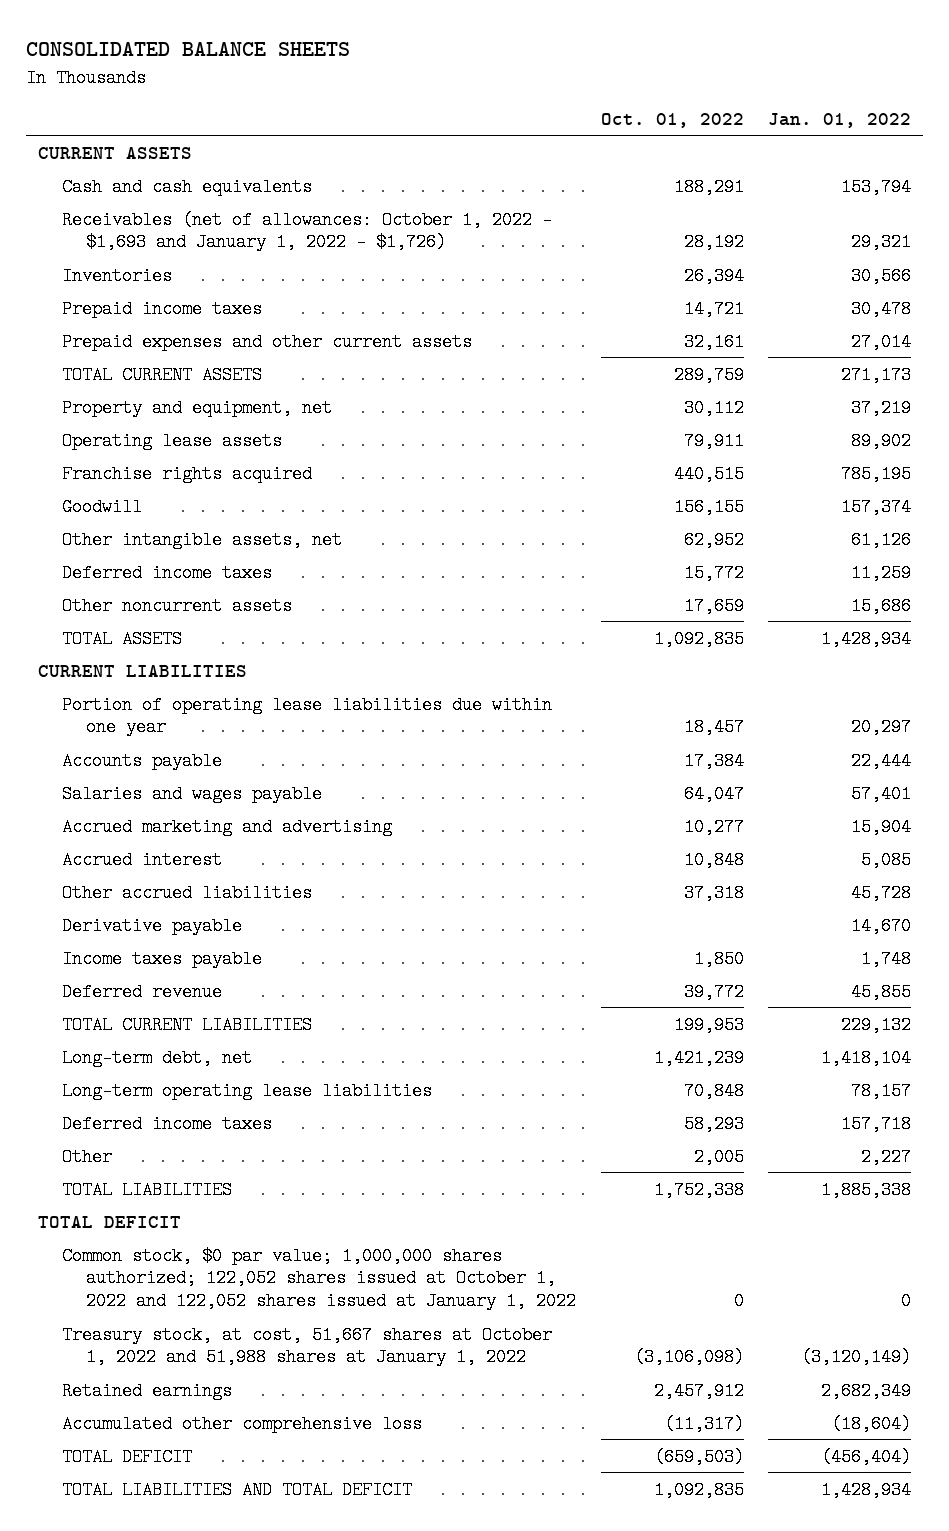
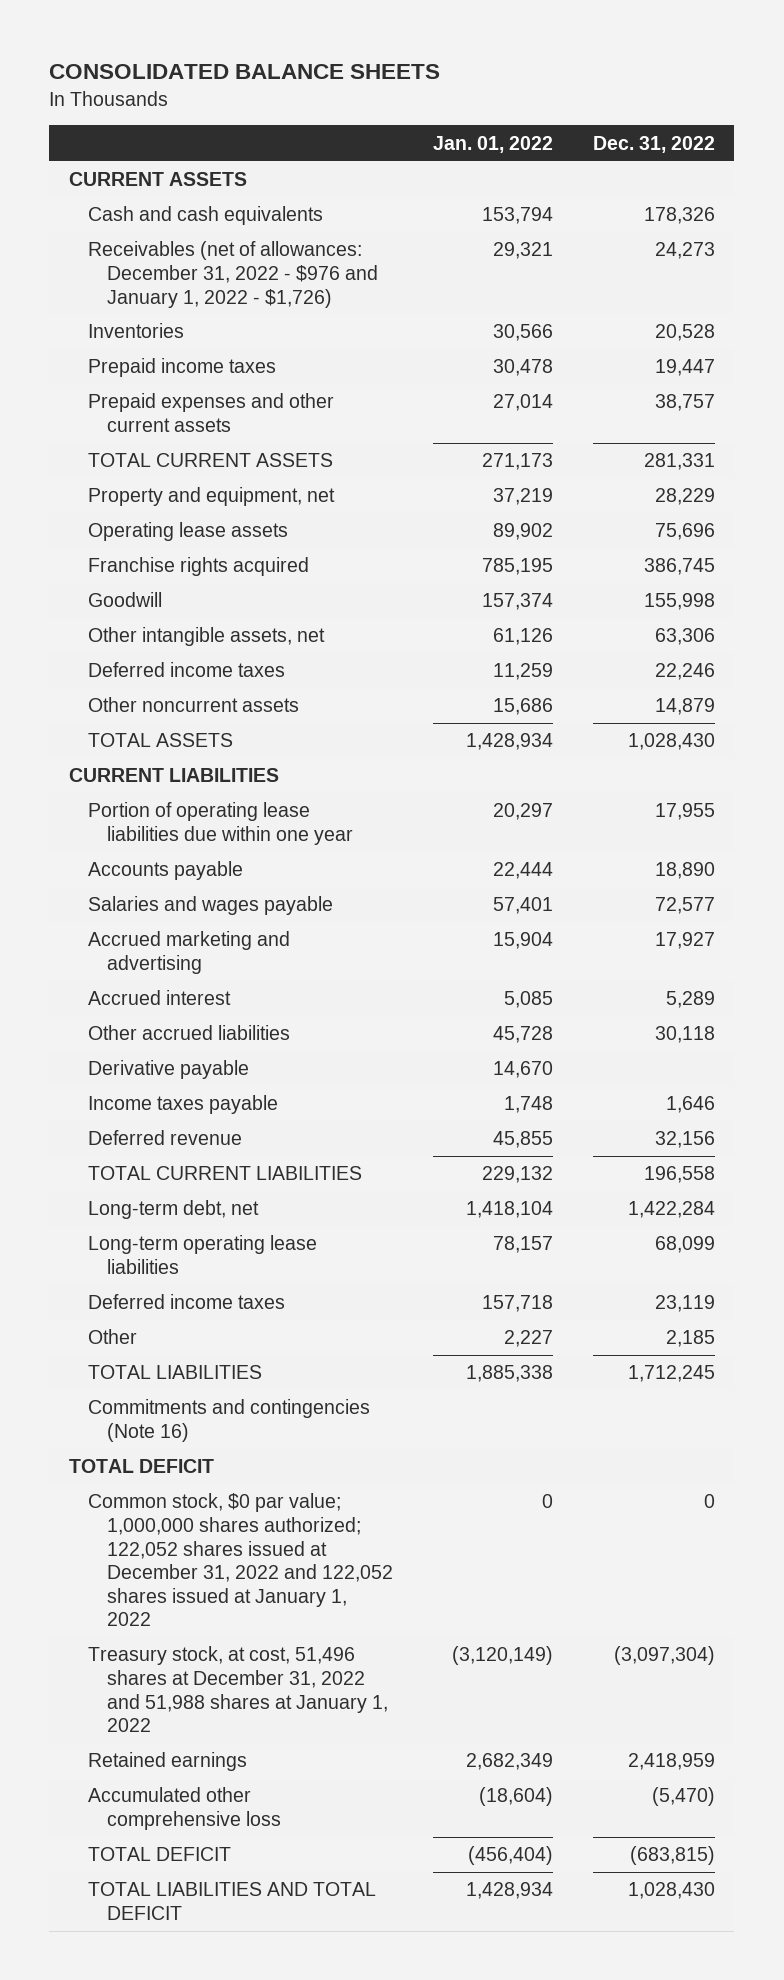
[600,112,744,128] Oct. 01, 2022 -> none
none -> [592,135,715,153] Dec. 31, 2022
[62,210,553,252] Receivables (net of allowances: October 1, 2022 - $1,693 and January 1, 2022 - $1,726) -> [88,241,379,308] Receivables (net of allowances: December 31, 2022 - $976 and January 1, 2022 - $1,726)
none -> [88,1399,371,1442] Commitments and contingencies (Note 16)
[62,1246,577,1311] Common stock, $0 par value; 1,000,000 shares authorized; 122,052 shares issued at October 1, 2022 and 122,052 shares issued at January 1, 2022 -> [88,1493,394,1627] Common stock, $0 par value; 1,000,000 shares authorized; 122,052 shares issued at December 31, 2022 and 122,052 shares issued at January 1, 2022
[62,1325,553,1367] Treasury stock, at cost, 51,667 shares at October 1, 2022 and 51,988 shares at January 1, 2022 -> [88,1646,389,1733] Treasury stock, at cost, 51,496 shares at December 31, 2022 and 51,988 shares at January 1, 2022

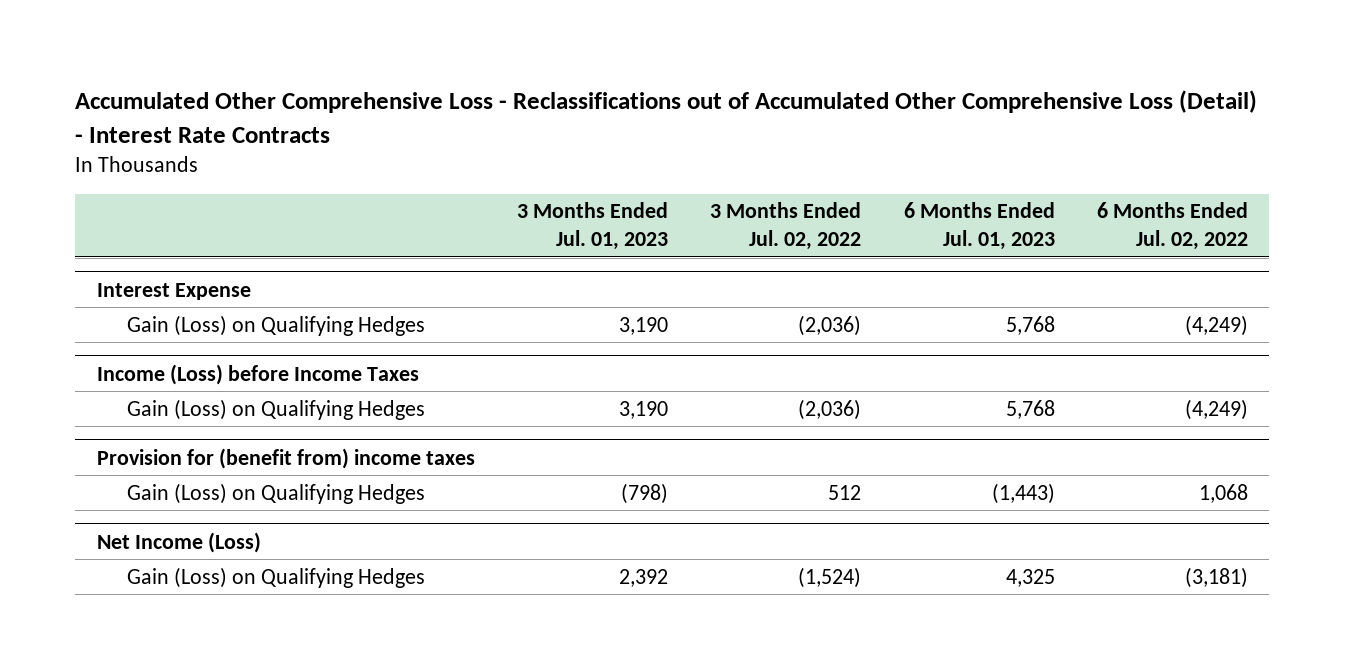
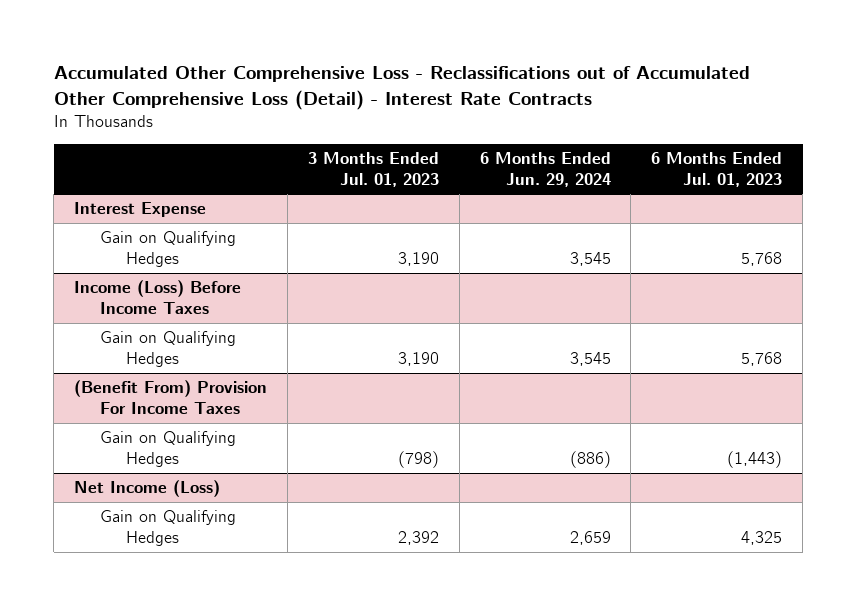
[710,202,862,250] 3 Months Ended Jul. 02, 2022 -> none
[1097,202,1249,250] 6 Months Ended Jul. 02, 2022 -> none
none -> [479,151,611,187] 6 Months Ended Jun. 29, 2024
[127,314,426,336] Gain (Loss) on Qualifying Hedges -> [100,231,237,267] Gain on Qualifying Hedges
[96,363,419,385] Income (Loss) before Income Taxes -> [74,280,242,314] Income (Loss) Before Income Taxes
[127,398,426,420] Gain (Loss) on Qualifying Hedges -> [100,331,237,367] Gain on Qualifying Hedges
[96,447,475,469] Provision for (benefit from) income taxes -> [74,380,268,414] (Benefit From) Provision For Income Taxes
[127,482,426,504] Gain (Loss) on Qualifying Hedges -> [100,431,237,467] Gain on Qualifying Hedges
[127,566,426,588] Gain (Loss) on Qualifying Hedges -> [100,510,237,546] Gain on Qualifying Hedges

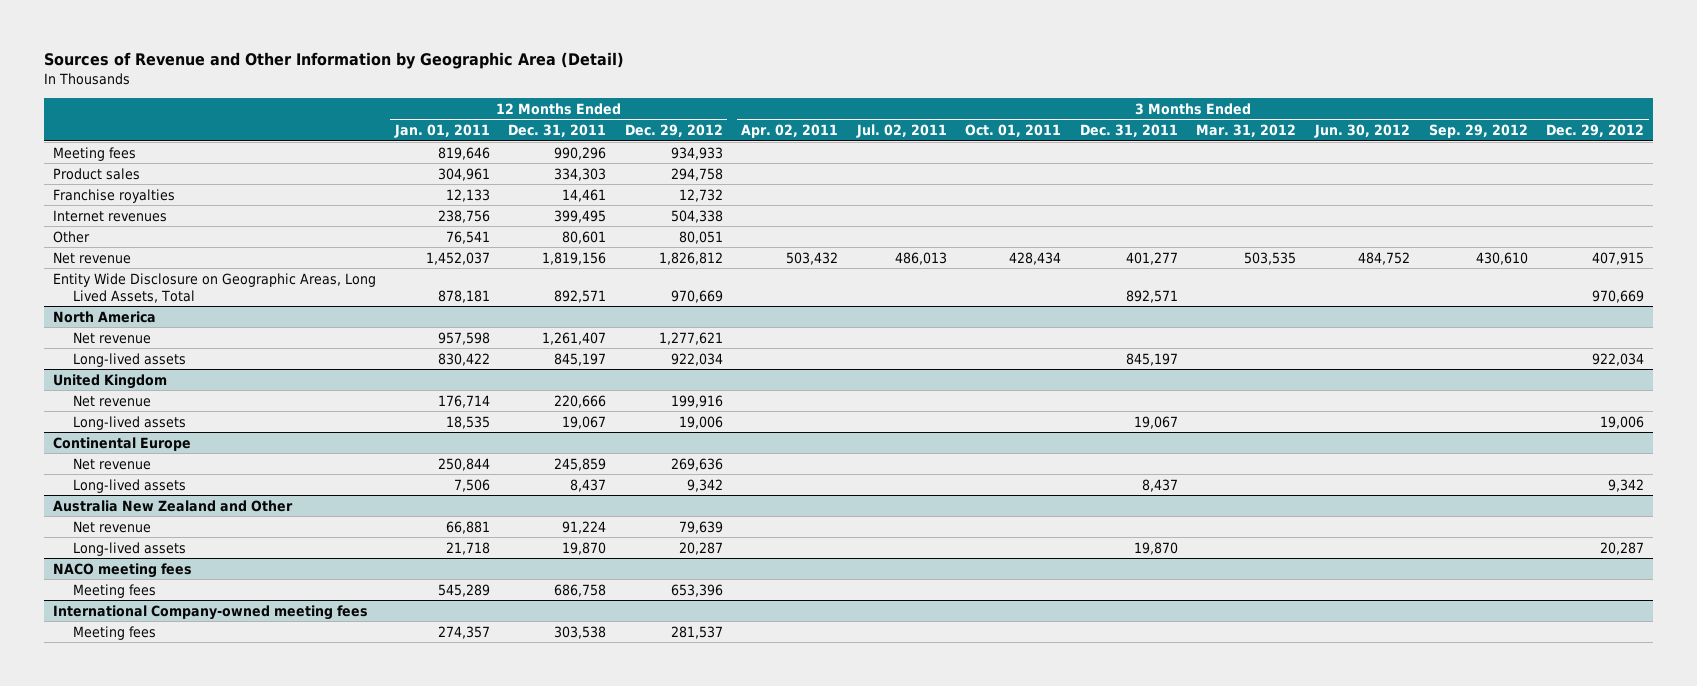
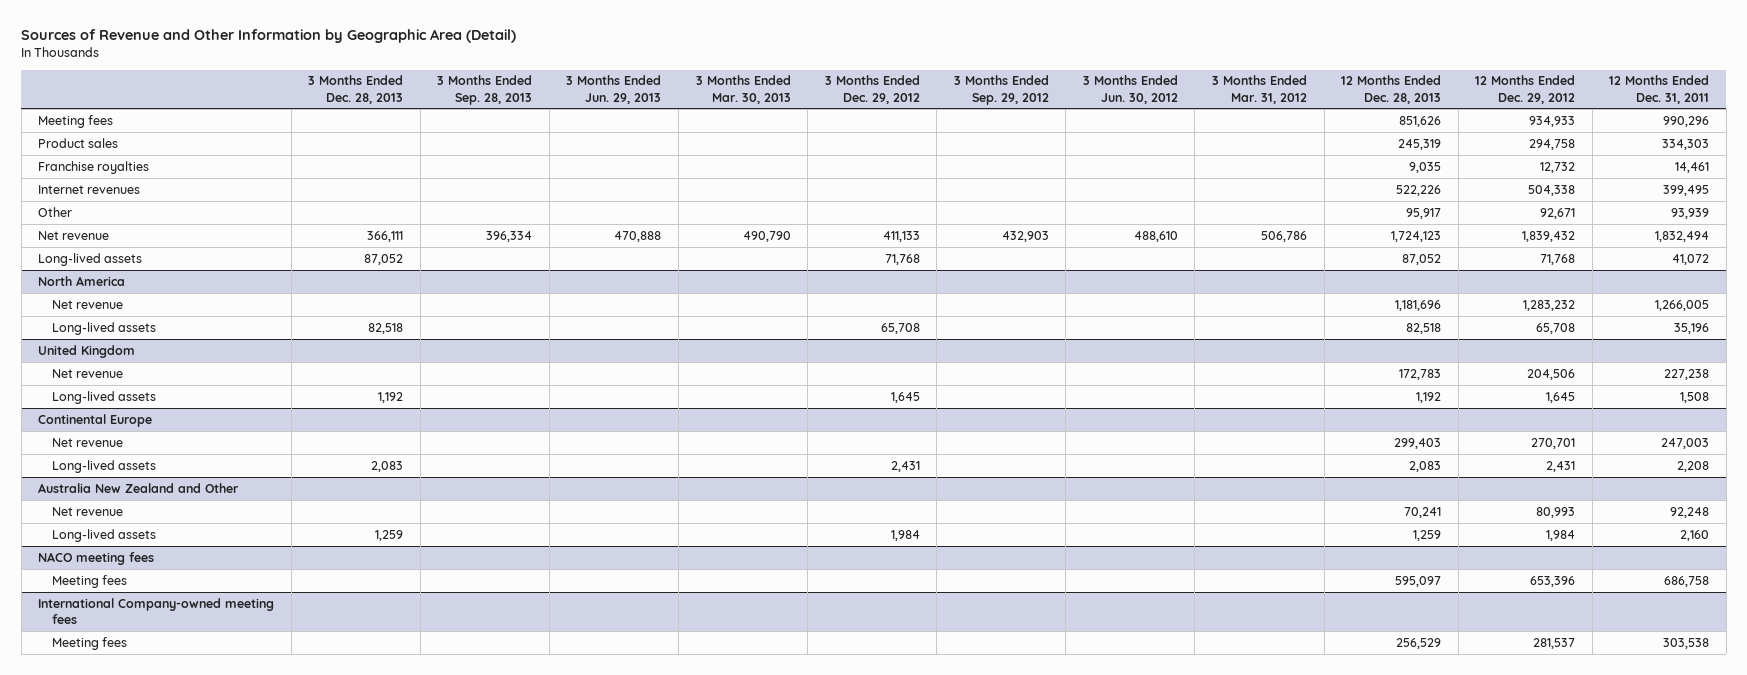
[393,124,490,139] Jan. 01, 2011 -> none
[741,124,839,139] Apr. 02, 2011 -> none
[855,124,947,139] Jul. 02, 2011 -> none
[965,124,1062,138] Oct. 01, 2011 -> none
[1079,124,1178,138] Dec. 31, 2011 -> none
none -> [308,75,404,104] 3 Months Ended Dec. 28, 2013
none -> [437,75,533,105] 3 Months Ended Sep. 28, 2013
none -> [566,75,662,104] 3 Months Ended Jun. 29, 2013
none -> [695,75,791,104] 3 Months Ended Mar. 30, 2013
none -> [1341,75,1442,104] 12 Months Ended Dec. 28, 2013
[53,272,377,303] Entity Wide Disclosure on Geographic Areas, Long Lived Assets, Total -> none
[562,230,607,244] 80,601 -> [1671,207,1710,219] 93,939
[678,230,723,244] 80,051 -> [1540,207,1576,219] 92,671
[542,251,607,265] 1,819,156 -> [1655,230,1710,242] 1,832,494
[658,251,723,265] 1,826,812 -> [1522,230,1576,242] 1,839,432
[1244,251,1297,265] 503,535 -> [1260,230,1307,242] 506,786
[1357,251,1410,265] 484,752 -> [1133,230,1178,242] 488,610
[1475,251,1528,265] 430,610 -> [1001,230,1049,242] 432,903
[1592,251,1645,265] 407,915 -> [882,230,920,242] 411,133
none -> [38,252,143,266] Long-lived assets
[542,331,607,345] 1,261,407 -> [1655,299,1710,311] 1,266,005
[658,331,723,345] 1,277,621 -> [1523,299,1576,311] 1,283,232
[554,352,607,366] 845,197 -> [1674,322,1710,334] 35,196
[670,352,723,366] 922,034 -> [1536,322,1576,334] 65,708
[1592,352,1645,366] 922,034 -> [880,322,920,334] 65,708
[554,394,607,408] 220,666 -> [1664,368,1710,380] 227,238
[670,394,723,408] 199,916 -> [1527,368,1576,380] 204,506
[562,415,607,429] 19,067 -> [1680,391,1710,403] 1,508
[678,415,723,429] 19,006 -> [1546,391,1576,403] 1,645
[1600,415,1645,429] 19,006 -> [890,391,920,403] 1,645
[554,457,607,471] 245,859 -> [1661,437,1710,449] 247,003
[670,457,723,471] 269,636 -> [1531,437,1576,449] 270,701
[570,478,607,492] 8,437 -> [1677,460,1710,472] 2,208
[686,478,723,492] 9,342 -> [1546,460,1576,472] 2,431
[1608,478,1645,492] 9,342 -> [890,460,920,472] 2,431
[562,520,607,534] 91,224 -> [1670,506,1710,518] 92,248
[678,520,723,534] 79,639 -> [1536,506,1576,518] 80,993
[562,541,607,555] 19,870 -> [1680,529,1710,541] 2,160
[678,541,723,555] 20,287 -> [1546,529,1576,541] 1,984
[1600,541,1645,555] 20,287 -> [890,529,920,541] 1,984

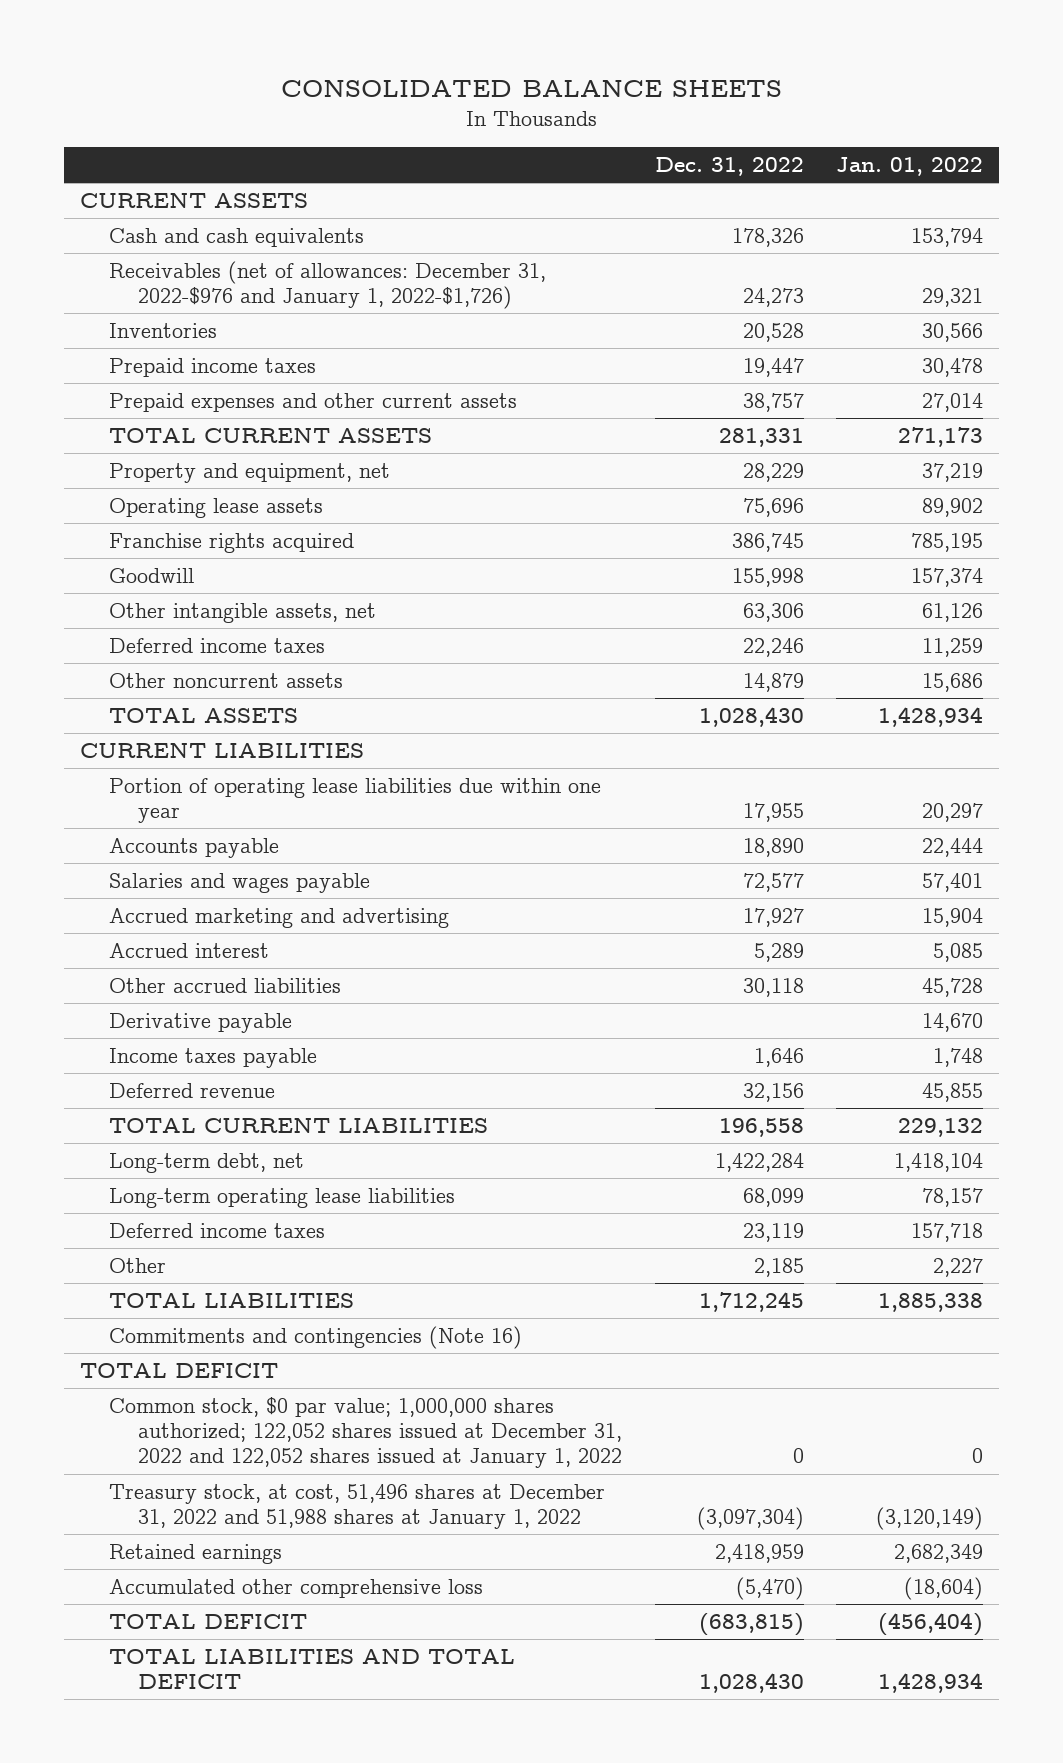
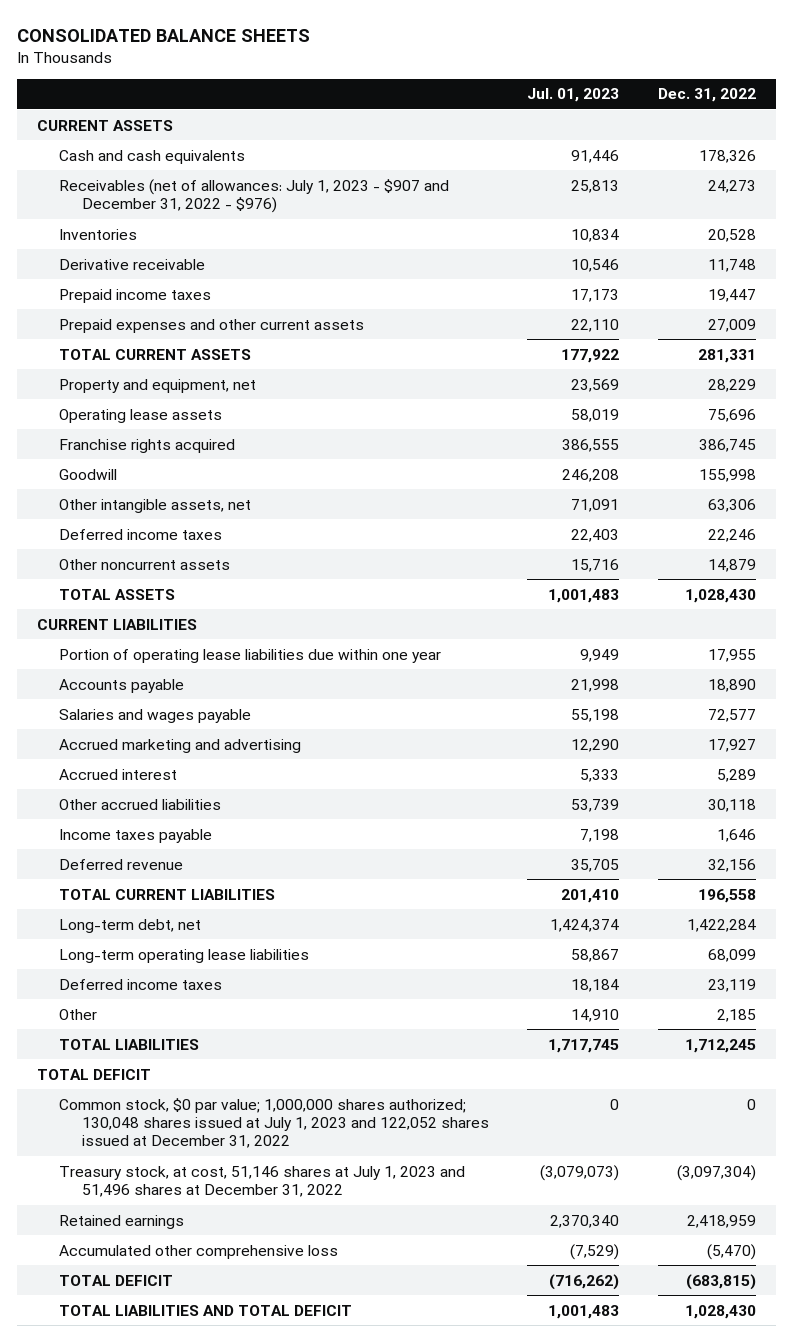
[836,156,984,176] Jan. 01, 2022 -> none
none -> [527,88,620,103] Jul. 01, 2023
[109,260,547,310] Receivables (net of allowances: December 31, 2022-$976 and January 1, 2022-$1,726) -> [59,178,450,214] Receivables (net of allowances: July 1, 2023 - $907 and December 31, 2022 - $976)
none -> [59,258,206,270] Derivative receivable
[742,392,804,412] 38,757 -> [708,318,757,332] 27,009
[109,1012,293,1033] Derivative payable -> none
[109,1325,523,1349] Commitments and contingencies (Note 16) -> none
[109,1396,623,1469] Common stock, $0 par value; 1,000,000 shares authorized; 122,052 shares issued at December 31, 2022 and 122,052 shares issued at January 1, 2022 -> [59,1097,489,1149] Common stock, $0 par value; 1,000,000 shares authorized; 130,048 shares issued at July 1, 2023 and 122,052 shares issued at December 31, 2022
[109,1483,606,1530] Treasury stock, at cost, 51,496 shares at December 31, 2022 and 51,988 shares at January 1, 2022 -> [59,1165,466,1198] Treasury stock, at cost, 51,146 shares at July 1, 2023 and 51,496 shares at December 31, 2022

